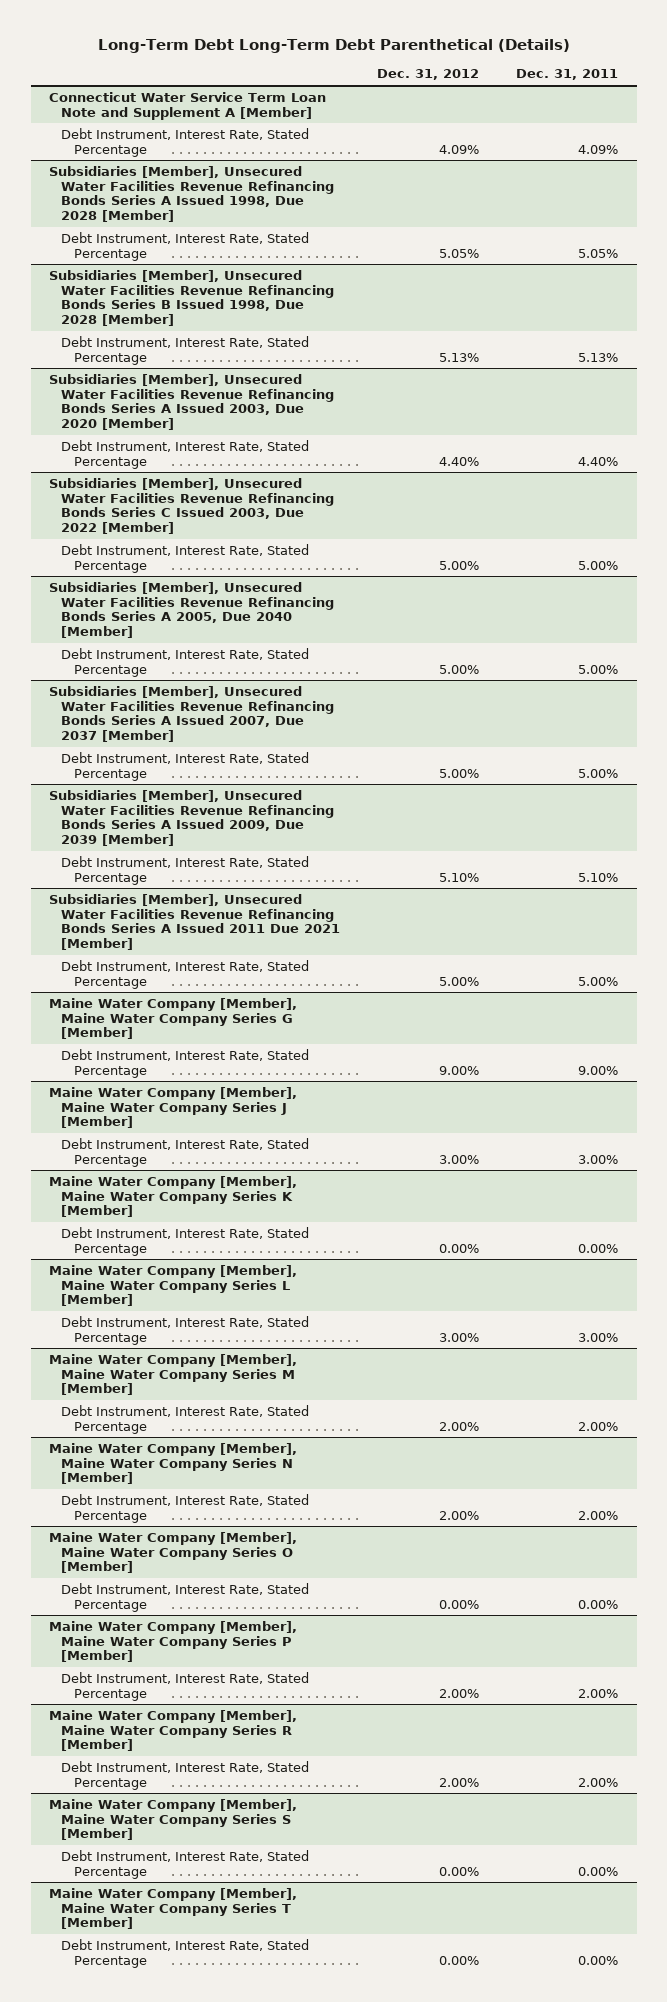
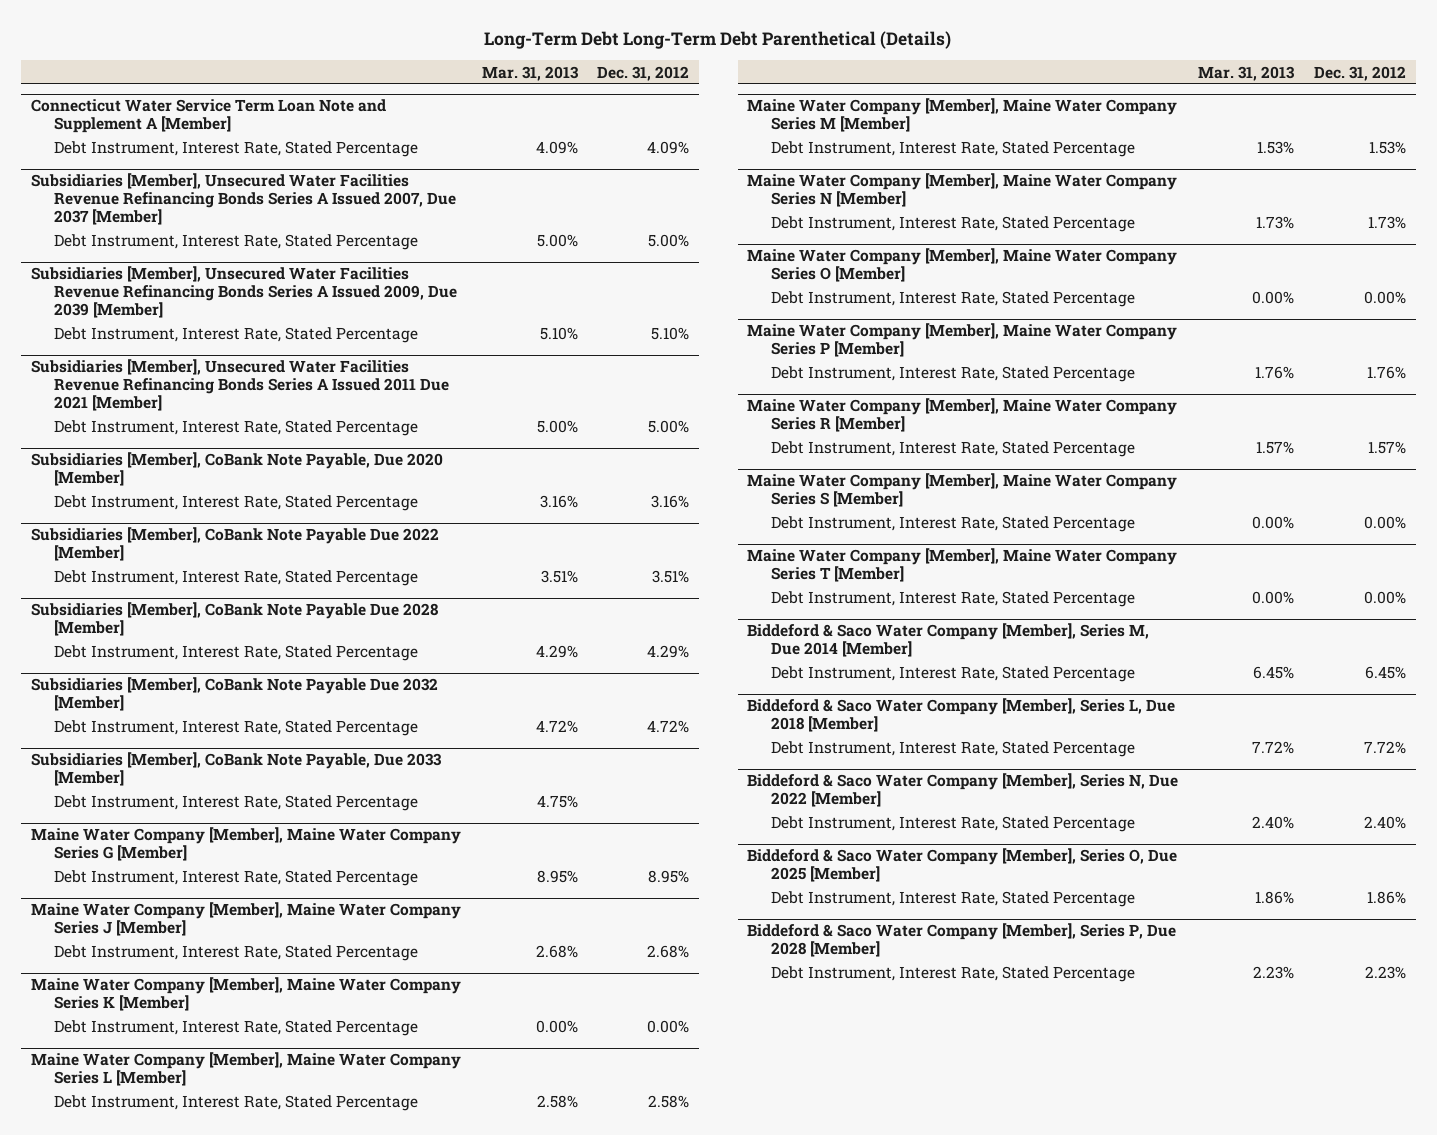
[516,69,619,81] Dec. 31, 2011 -> none
none -> [481,65,579,81] Mar. 31, 2013
[49,165,335,223] Subsidiaries [Member], Unsecured Water Facilities Revenue Refinancing Bonds Series A Issued 1998, Due 2028 [Member] -> none
[61,231,310,261] Debt Instrument, Interest Rate, Stated Percentage -> none
[49,269,335,327] Subsidiaries [Member], Unsecured Water Facilities Revenue Refinancing Bonds Series B Issued 1998, Due 2028 [Member] -> none
[61,335,310,365] Debt Instrument, Interest Rate, Stated Percentage -> none
[49,373,335,431] Subsidiaries [Member], Unsecured Water Facilities Revenue Refinancing Bonds Series A Issued 2003, Due 2020 [Member] -> none
[61,439,310,469] Debt Instrument, Interest Rate, Stated Percentage -> none
[49,477,335,535] Subsidiaries [Member], Unsecured Water Facilities Revenue Refinancing Bonds Series C Issued 2003, Due 2022 [Member] -> none
[61,543,310,573] Debt Instrument, Interest Rate, Stated Percentage -> none
[49,581,335,639] Subsidiaries [Member], Unsecured Water Facilities Revenue Refinancing Bonds Series A 2005, Due 2040 [Member] -> none
[61,647,310,677] Debt Instrument, Interest Rate, Stated Percentage -> none
none -> [30,452,443,487] Subsidiaries [Member], CoBank Note Payable, Due 2020 [Member]
none -> [54,495,419,512] Debt Instrument, Interest Rate, Stated Percentage
none -> [30,527,439,562] Subsidiaries [Member], CoBank Note Payable Due 2022 [Member]
none -> [54,570,419,587] Debt Instrument, Interest Rate, Stated Percentage
none -> [30,602,438,637] Subsidiaries [Member], CoBank Note Payable Due 2028 [Member]
none -> [54,645,419,662] Debt Instrument, Interest Rate, Stated Percentage
none -> [30,677,438,712] Subsidiaries [Member], CoBank Note Payable Due 2032 [Member]
none -> [54,720,419,737] Debt Instrument, Interest Rate, Stated Percentage
none -> [30,752,442,787] Subsidiaries [Member], CoBank Note Payable, Due 2033 [Member]
none -> [54,795,419,812] Debt Instrument, Interest Rate, Stated Percentage
[439,1065,480,1075] 9.00% -> [648,870,690,884] 8.95%
[439,1154,480,1164] 3.00% -> [647,945,690,959] 2.68%
[439,1332,480,1342] 3.00% -> [648,1095,690,1109] 2.58%
[439,1421,480,1431] 2.00% -> [1368,141,1406,155] 1.53%
[439,1510,480,1520] 2.00% -> [1367,216,1406,230] 1.73%
[439,1688,480,1698] 2.00% -> [1366,366,1406,380] 1.76%
[439,1777,480,1787] 2.00% -> [1367,441,1406,455] 1.57%
none -> [747,623,1150,658] Biddeford & Saco Water Company [Member], Series M, Due 2014 [Member]
none -> [770,666,1135,683] Debt Instrument, Interest Rate, Stated Percentage
none -> [747,698,1176,733] Biddeford & Saco Water Company [Member], Series L, Due 2018 [Member]
none -> [770,741,1135,758] Debt Instrument, Interest Rate, Stated Percentage
none -> [747,773,1179,808] Biddeford & Saco Water Company [Member], Series N, Due 2022 [Member]
none -> [770,816,1135,833] Debt Instrument, Interest Rate, Stated Percentage
none -> [747,848,1178,883] Biddeford & Saco Water Company [Member], Series O, Due 2025 [Member]
none -> [770,891,1135,908] Debt Instrument, Interest Rate, Stated Percentage
none -> [747,923,1177,958] Biddeford & Saco Water Company [Member], Series P, Due 2028 [Member]
none -> [770,966,1135,983] Debt Instrument, Interest Rate, Stated Percentage

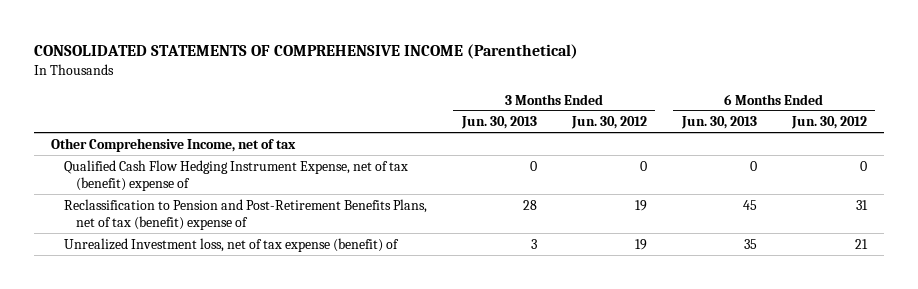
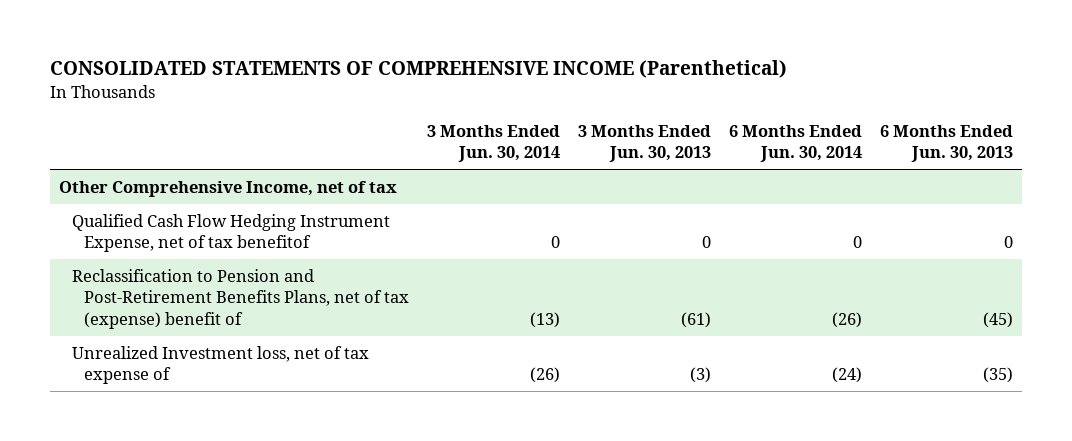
[570,116,647,130] Jun. 30, 2012 -> none
[790,116,867,130] Jun. 30, 2012 -> none
none -> [427,125,561,163] 3 Months Ended Jun. 30, 2014
none -> [729,125,863,163] 6 Months Ended Jun. 30, 2014
[63,159,408,192] Qualified Cash Flow Hedging Instrument Expense, net of tax (benefit) expense of -> [71,213,390,253] Qualified Cash Flow Hedging Instrument Expense, net of tax benefitof
[63,198,427,231] Reclassification to Pension and Post-Retirement Benefits Plans, net of tax (benefit) expense of -> [71,268,410,329] Reclassification to Pension and Post-Retirement Benefits Plans, net of tax (expense) benefit of
[522,199,537,210] 28 -> [681,311,712,328] (61)
[742,199,757,210] 45 -> [983,311,1014,328] (45)
[63,237,399,252] Unrealized Investment loss, net of tax expense (benefit) of -> [71,345,369,385] Unrealized Investment loss, net of tax expense of
[530,238,537,249] 3 -> [690,367,712,384] (3)
[743,238,757,249] 35 -> [983,367,1014,384] (35)

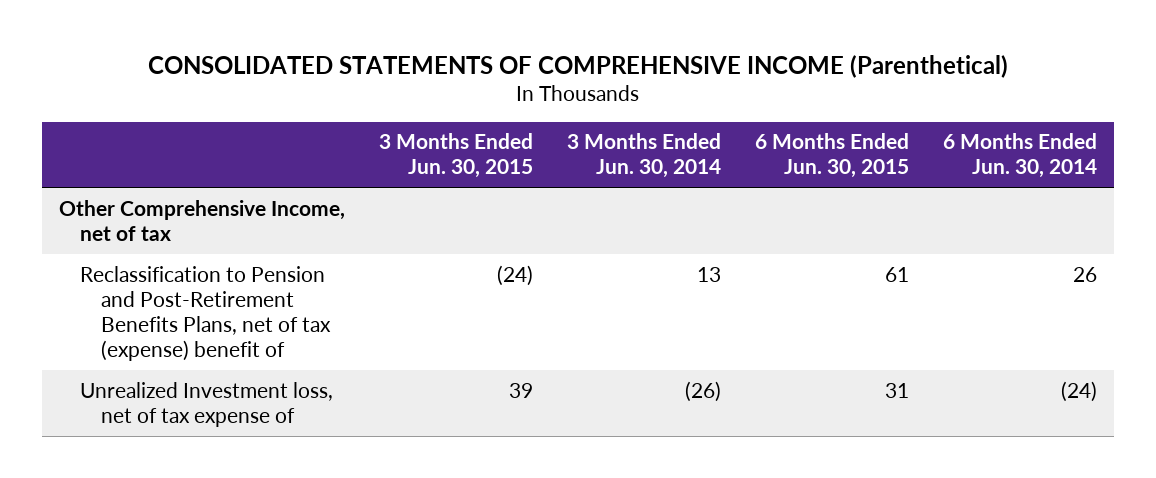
[578,125,712,163] 3 Months Ended Jun. 30, 2013 -> none
[880,125,1014,163] 6 Months Ended Jun. 30, 2013 -> none
none -> [379,133,534,179] 3 Months Ended Jun. 30, 2015
none -> [755,133,910,179] 6 Months Ended Jun. 30, 2015
[71,213,390,253] Qualified Cash Flow Hedging Instrument Expense, net of tax benefitof -> none
[530,311,561,328] (13) -> [697,266,722,282] 13
[832,311,863,328] (26) -> [1073,266,1098,282] 26

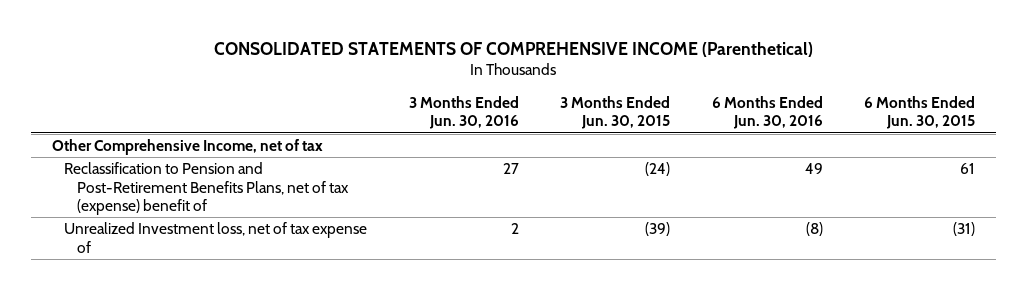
[567,133,722,179] 3 Months Ended Jun. 30, 2014 -> none
[943,133,1098,179] 6 Months Ended Jun. 30, 2014 -> none
none -> [408,95,519,130] 3 Months Ended Jun. 30, 2016
none -> [711,95,823,130] 6 Months Ended Jun. 30, 2016
[509,382,534,398] 39 -> [645,221,671,236] (39)
[885,382,910,398] 31 -> [953,221,976,236] (31)

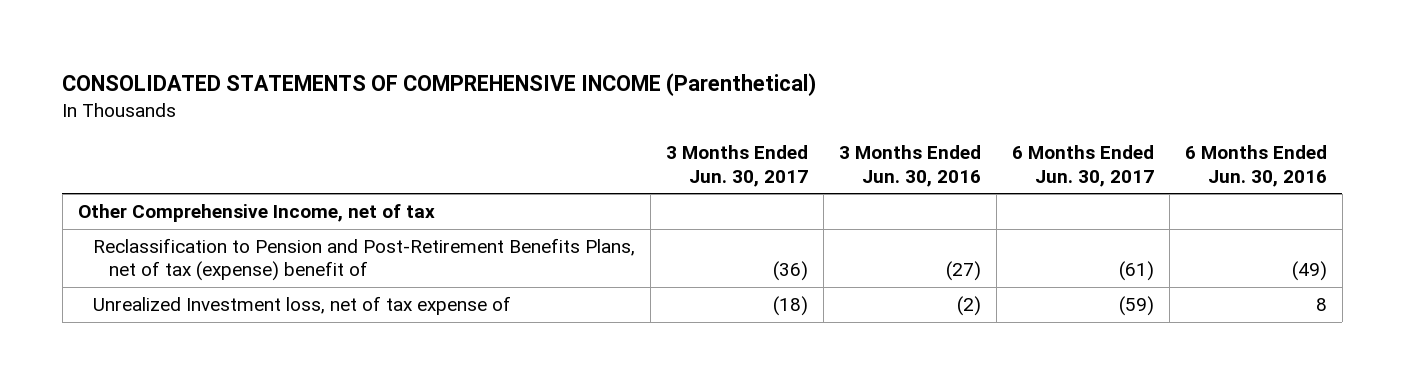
[560,95,671,130] 3 Months Ended Jun. 30, 2015 -> none
[864,95,976,130] 6 Months Ended Jun. 30, 2015 -> none
none -> [666,145,809,187] 3 Months Ended Jun. 30, 2017
none -> [1011,145,1154,187] 6 Months Ended Jun. 30, 2017
[502,162,519,174] 27 -> [946,261,982,282] (27)
[804,162,823,174] 49 -> [1291,261,1327,282] (49)
[510,222,519,234] 2 -> [957,295,982,316] (2)
[805,221,823,236] (8) -> [1315,297,1327,311] 8

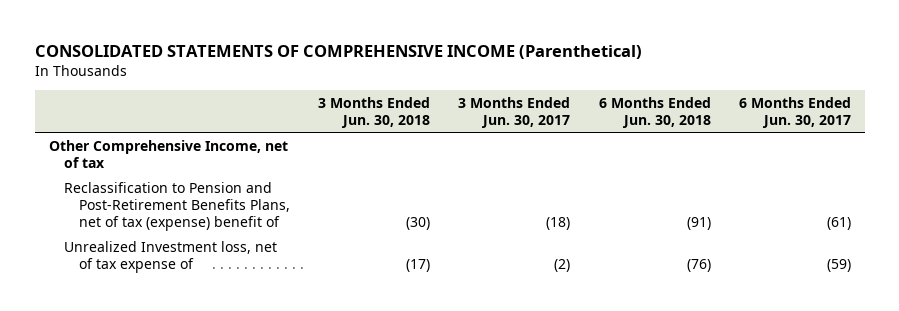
[839,145,982,187] 3 Months Ended Jun. 30, 2016 -> none
[1184,145,1327,187] 6 Months Ended Jun. 30, 2016 -> none
none -> [318,96,431,128] 3 Months Ended Jun. 30, 2018
none -> [598,96,711,128] 6 Months Ended Jun. 30, 2018
[773,261,809,282] (36) -> [546,216,571,230] (18)
[773,295,809,316] (18) -> [554,258,571,272] (2)

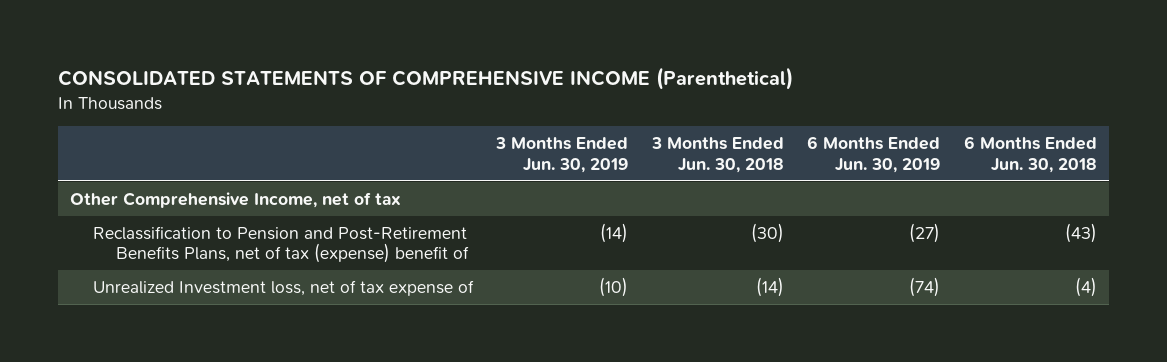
[458,96,571,128] 3 Months Ended Jun. 30, 2017 -> none
[738,96,851,128] 6 Months Ended Jun. 30, 2017 -> none
none -> [495,137,629,173] 3 Months Ended Jun. 30, 2019
none -> [807,136,941,173] 6 Months Ended Jun. 30, 2019
[686,216,711,230] (91) -> [1064,223,1097,244] (43)
[406,258,431,272] (17) -> [755,277,784,298] (14)
[686,258,711,272] (76) -> [1074,277,1097,298] (4)

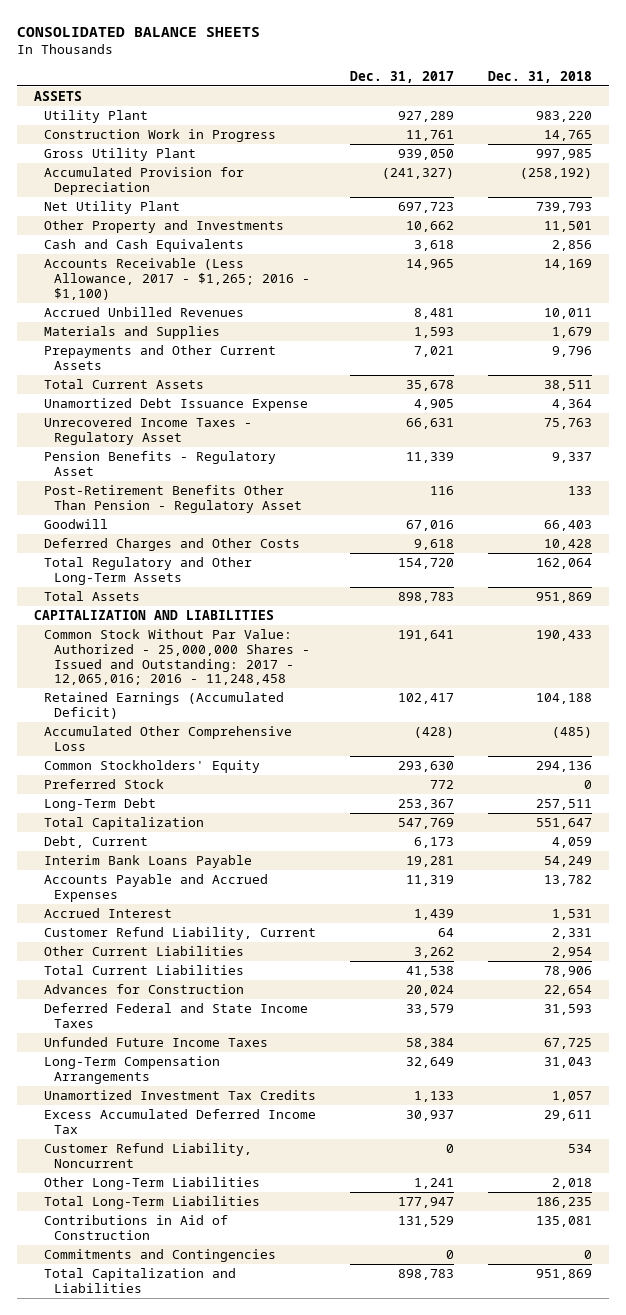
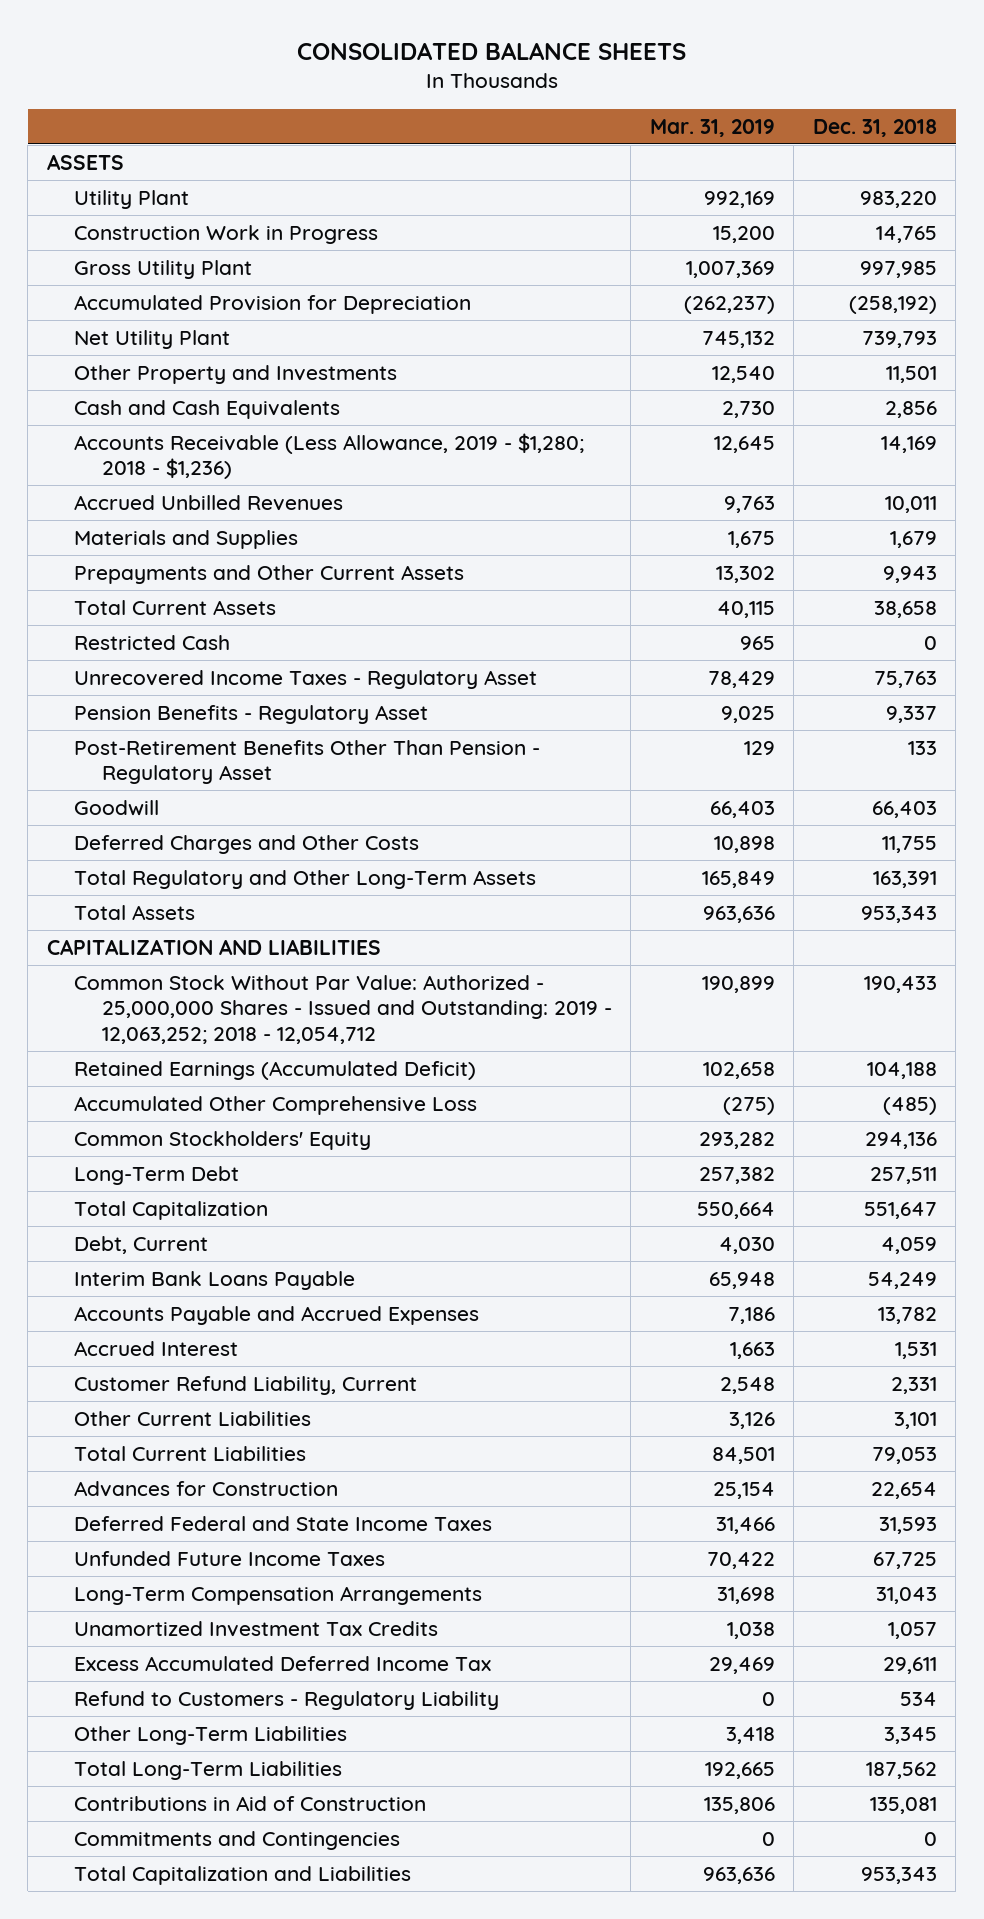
[350,70,455,83] Dec. 31, 2017 -> none
none -> [649,118,775,137] Mar. 31, 2019
[43,258,310,300] Accounts Receivable (Less Allowance, 2017 - $1,265; 2016 - $1,100) -> [74,432,585,480] Accounts Receivable (Less Allowance, 2019 - $1,280; 2018 - $1,236)
[43,398,308,412] Unamortized Debt Issuance Expense -> none
[552,346,593,358] 9,796 -> [882,565,937,583] 9,943
[544,380,593,392] 38,511 -> [873,600,937,618] 38,658
none -> [74,634,231,650] Restricted Cash
[544,539,593,551] 10,428 -> [881,835,937,853] 11,755
[536,558,593,570] 162,064 -> [872,870,937,888] 163,391
[536,592,593,604] 951,869 -> [860,905,937,923] 953,343
[43,629,310,686] Common Stock Without Par Value: Authorized - 25,000,000 Shares - Issued and Outstanding: 2017 - 12,065,016; 2016 - 11,248,458 -> [74,974,612,1044] Common Stock Without Par Value: Authorized - 25,000,000 Shares - Issued and Outstanding: 2019 - 12,063,252; 2018 - 12,054,712
[43,779,164,790] Preferred Stock -> none
[552,947,593,959] 2,954 -> [893,1411,937,1429] 3,101
[544,966,593,978] 78,906 -> [871,1446,937,1464] 79,053
[43,1143,252,1168] Customer Refund Liability, Noncurrent -> [74,1690,500,1710] Refund to Customers - Regulatory Liability
[552,1178,593,1190] 2,018 -> [883,1726,937,1744] 3,345
[536,1197,593,1209] 186,235 -> [865,1761,937,1779] 187,562
[536,1269,593,1281] 951,869 -> [860,1866,937,1884] 953,343

